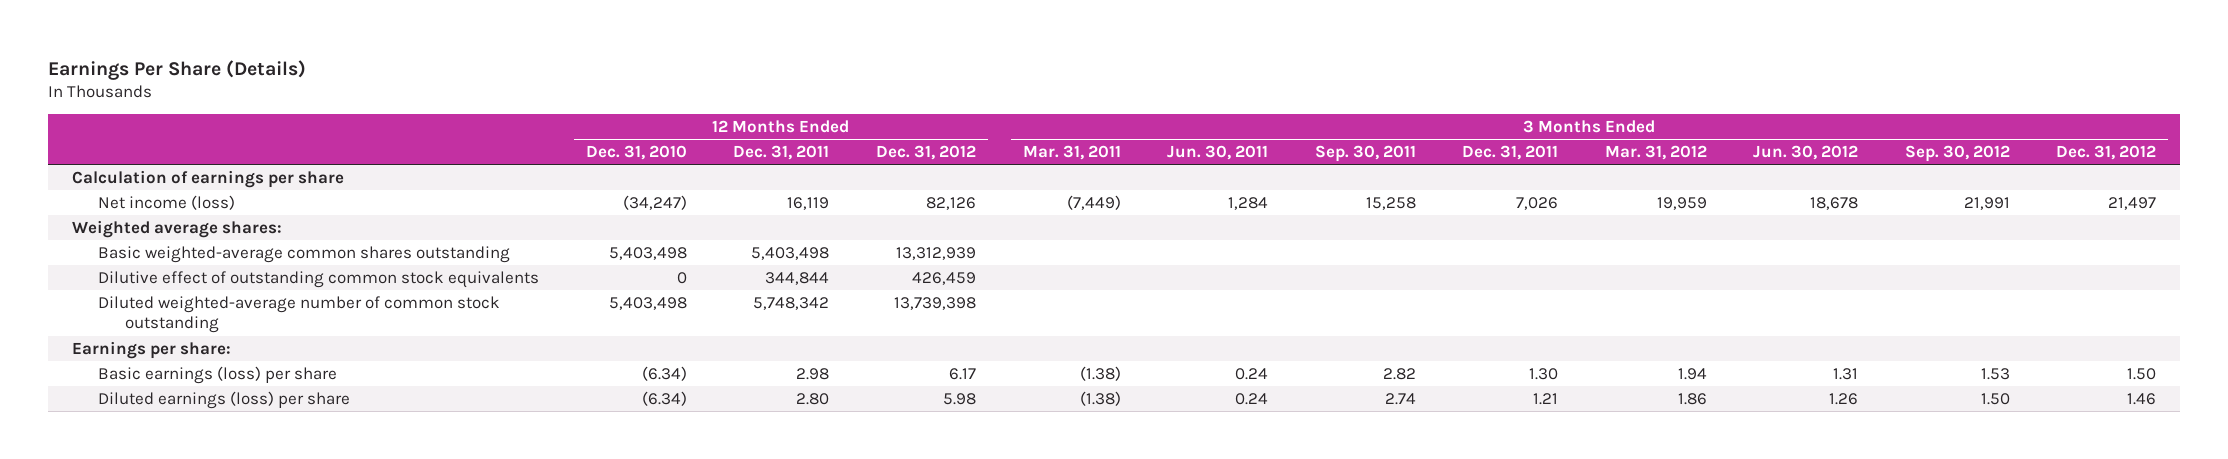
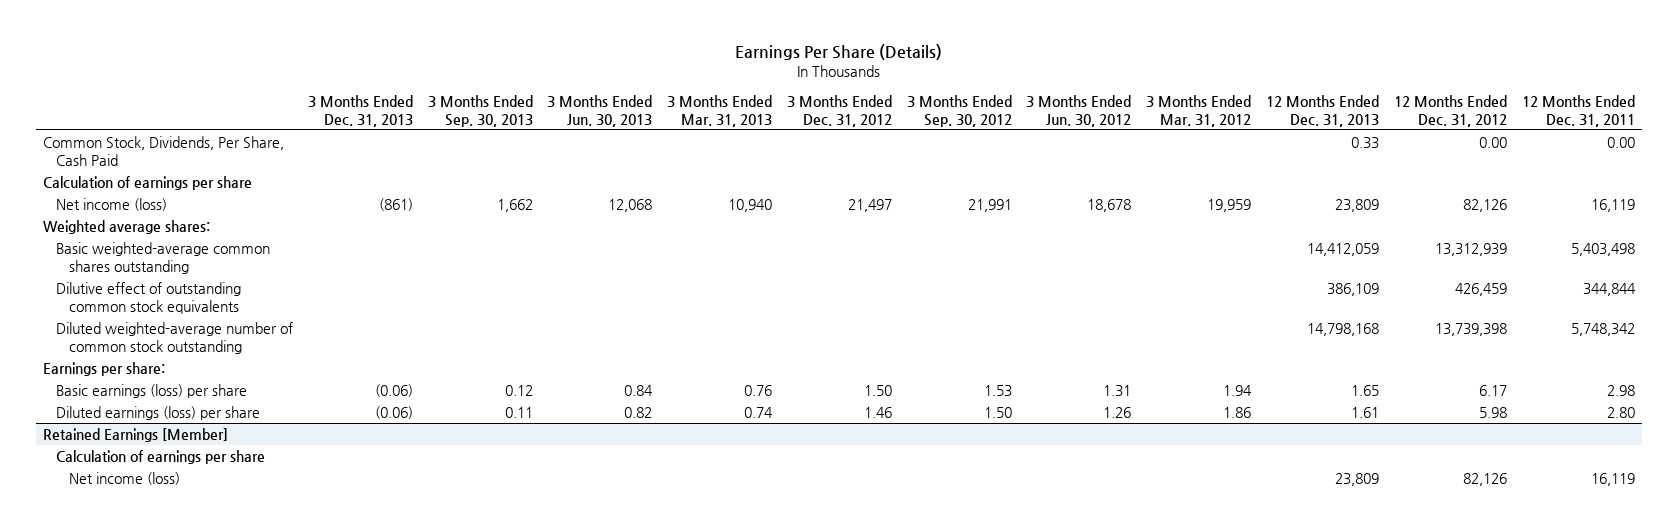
[585,145,687,161] Dec. 31, 2010 -> none
[1022,145,1121,161] Mar. 31, 2011 -> none
[1167,145,1269,161] Jun. 30, 2011 -> none
[1314,145,1416,163] Sep. 30, 2011 -> none
[1462,145,1559,161] Dec. 31, 2011 -> none
none -> [307,94,413,127] 3 Months Ended Dec. 31, 2013
none -> [427,94,533,127] 3 Months Ended Sep. 30, 2013
none -> [547,94,653,127] 3 Months Ended Jun. 30, 2013
none -> [667,94,773,127] 3 Months Ended Mar. 31, 2013
none -> [1266,94,1380,127] 12 Months Ended Dec. 31, 2013
none -> [43,136,285,166] Common Stock, Dividends, Per Share, Cash Paid
none -> [43,428,229,443] Retained Earnings [Member]
none -> [56,450,266,465] Calculation of earnings per share
none -> [69,472,181,486] Net income (loss)

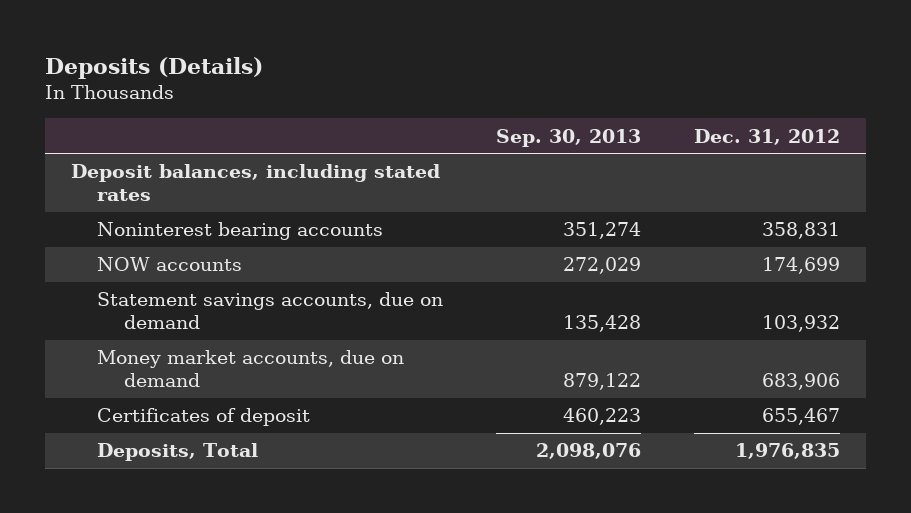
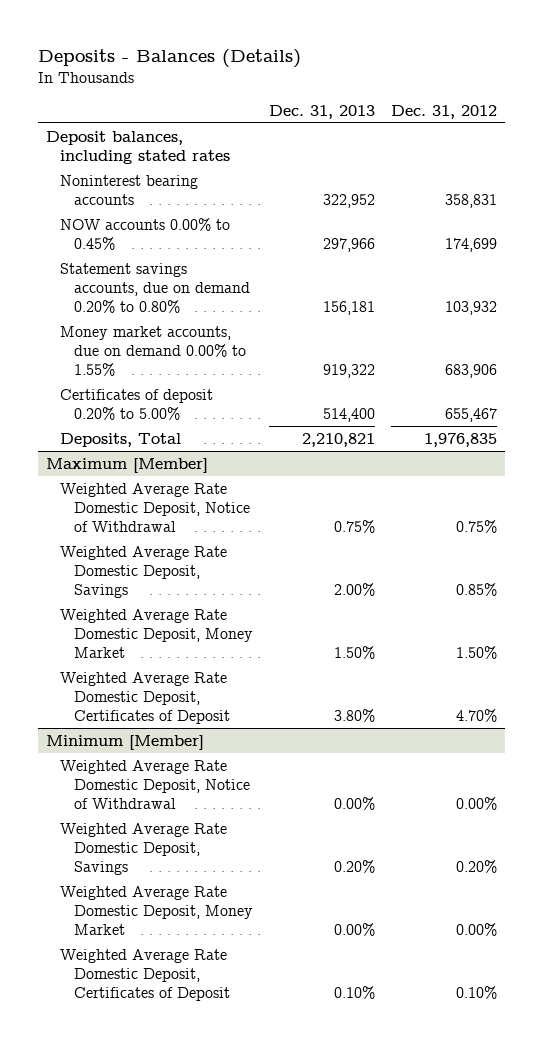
[44,56,263,79] Deposits (Details) -> [38,48,302,68] Deposits - Balances (Details)
[496,128,642,147] Sep. 30, 2013 -> none
none -> [269,104,376,119] Dec. 31, 2013
[97,257,243,272] NOW accounts -> [60,217,231,250] NOW accounts 0.00% to 0.45%
[97,292,444,330] Statement savings accounts, due on demand -> [60,262,251,313] Statement savings accounts, due on demand 0.20% to 0.80%
[97,350,405,388] Money market accounts, due on demand -> [60,325,247,376] Money market accounts, due on demand 0.00% to 1.55%
[97,408,311,427] Certificates of deposit -> [60,388,214,420] Certificates of deposit 0.20% to 5.00%
none -> [46,457,209,473] Maximum [Member]
none -> [60,482,251,532] Weighted Average Rate Domestic Deposit, Notice of Withdrawal
none -> [60,545,228,598] Weighted Average Rate Domestic Deposit, Savings
none -> [60,608,254,658] Weighted Average Rate Domestic Deposit, Money Market
none -> [60,671,231,724] Weighted Average Rate Domestic Deposit, Certificates of Deposit
none -> [46,734,205,750] Minimum [Member]
none -> [60,759,251,809] Weighted Average Rate Domestic Deposit, Notice of Withdrawal
none -> [60,822,228,875] Weighted Average Rate Domestic Deposit, Savings
none -> [60,885,254,935] Weighted Average Rate Domestic Deposit, Money Market
none -> [60,948,231,1001] Weighted Average Rate Domestic Deposit, Certificates of Deposit

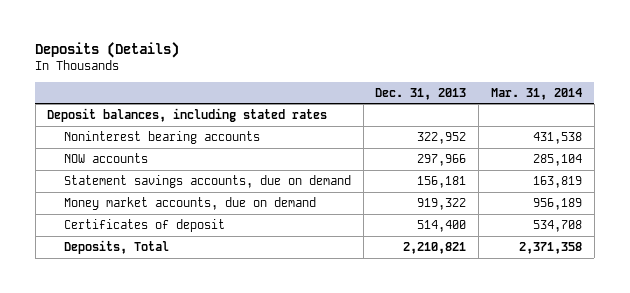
[38,48,302,68] Deposits - Balances (Details) -> [35,41,180,58] Deposits (Details)
[391,104,498,119] Dec. 31, 2012 -> none
none -> [491,87,583,100] Mar. 31, 2014
[60,217,231,250] NOW accounts 0.00% to 0.45% -> [63,153,148,164] NOW accounts
[60,262,251,313] Statement savings accounts, due on demand 0.20% to 0.80% -> [63,175,351,189] Statement savings accounts, due on demand
[60,325,247,376] Money market accounts, due on demand 0.00% to 1.55% -> [63,197,316,211] Money market accounts, due on demand
[60,388,214,420] Certificates of deposit 0.20% to 5.00% -> [63,219,225,233] Certificates of deposit
[46,457,209,473] Maximum [Member] -> none
[60,482,251,532] Weighted Average Rate Domestic Deposit, Notice of Withdrawal -> none
[60,545,228,598] Weighted Average Rate Domestic Deposit, Savings -> none
[60,608,254,658] Weighted Average Rate Domestic Deposit, Money Market -> none
[60,671,231,724] Weighted Average Rate Domestic Deposit, Certificates of Deposit -> none
[46,734,205,750] Minimum [Member] -> none
[60,759,251,809] Weighted Average Rate Domestic Deposit, Notice of Withdrawal -> none
[60,822,228,875] Weighted Average Rate Domestic Deposit, Savings -> none
[60,885,254,935] Weighted Average Rate Domestic Deposit, Money Market -> none
[60,948,231,1001] Weighted Average Rate Domestic Deposit, Certificates of Deposit -> none

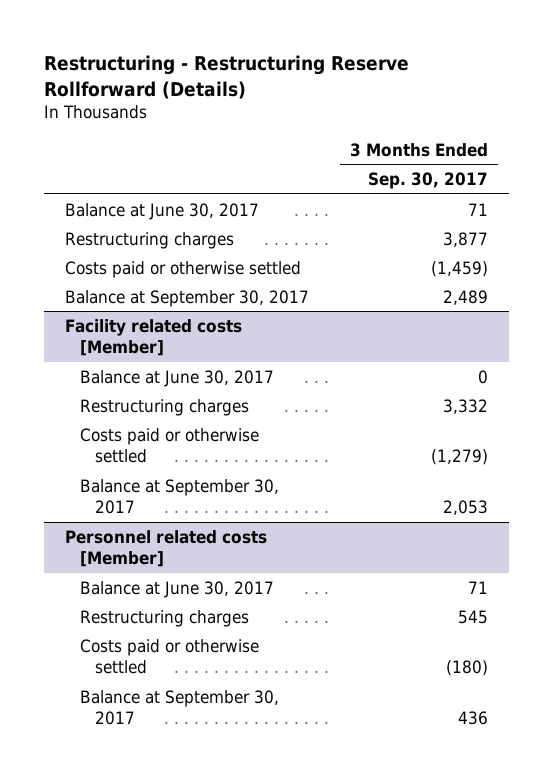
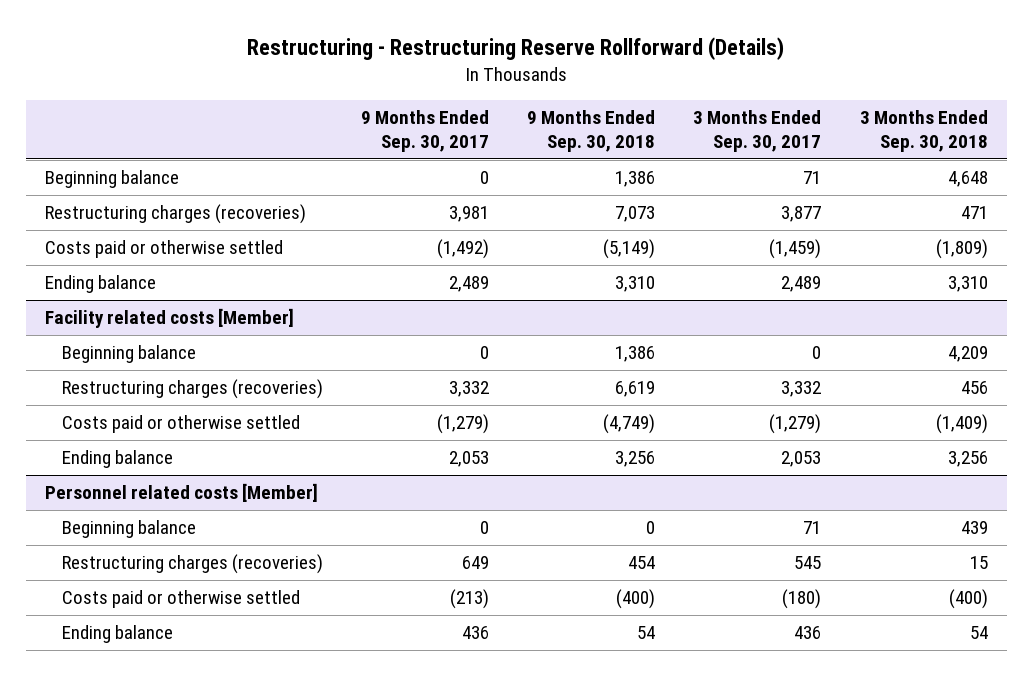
none -> [360,109,489,152] 9 Months Ended Sep. 30, 2017
none -> [527,109,656,152] 9 Months Ended Sep. 30, 2018
none -> [859,109,988,152] 3 Months Ended Sep. 30, 2018
[64,202,259,220] Balance at June 30, 2017 -> [45,170,180,189] Beginning balance
[64,231,234,249] Restructuring charges -> [45,204,307,225] Restructuring charges (recoveries)
[64,289,309,307] Balance at September 30, 2017 -> [45,275,157,294] Ending balance
[79,369,274,387] Balance at June 30, 2017 -> [61,345,196,364] Beginning balance
[79,398,249,416] Restructuring charges -> [61,379,323,400] Restructuring charges (recoveries)
[79,478,279,515] Balance at September 30, 2017 -> [61,450,173,469] Ending balance
[79,580,274,598] Balance at June 30, 2017 -> [61,520,196,539] Beginning balance
[79,609,249,627] Restructuring charges -> [61,554,323,575] Restructuring charges (recoveries)
[79,689,279,726] Balance at September 30, 2017 -> [61,625,173,644] Ending balance

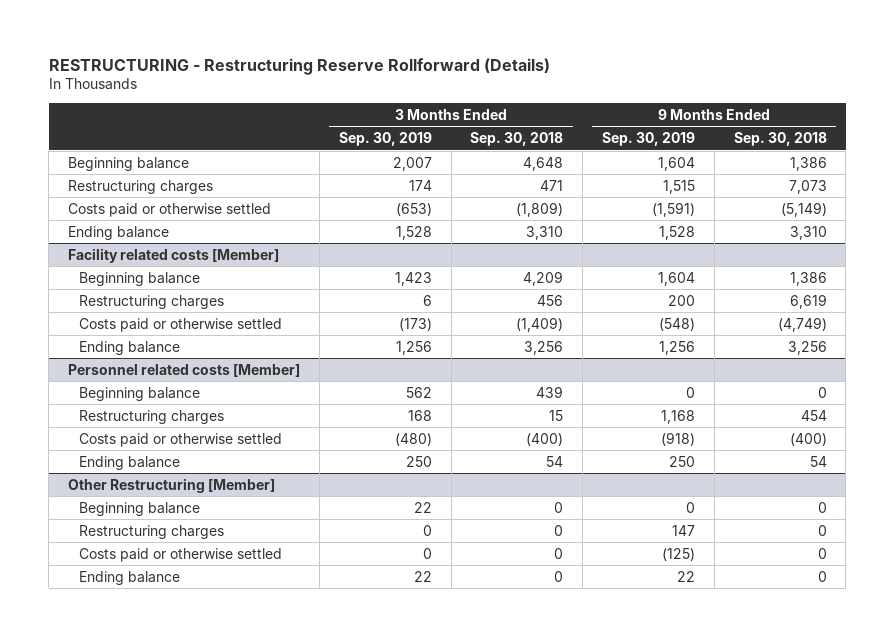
[247,37,785,61] Restructuring - Restructuring Reserve Rollforward (Details) -> [48,57,550,75] RESTRUCTURING - Restructuring Reserve Rollforward (Details)
[360,109,489,152] 9 Months Ended Sep. 30, 2017 -> none
[693,109,822,152] 3 Months Ended Sep. 30, 2017 -> none
none -> [338,132,432,147] Sep. 30, 2019
none -> [602,132,696,147] Sep. 30, 2019
[45,204,307,225] Restructuring charges (recoveries) -> [68,179,214,194] Restructuring charges
[61,379,323,400] Restructuring charges (recoveries) -> [79,294,225,309] Restructuring charges
[61,554,323,575] Restructuring charges (recoveries) -> [79,409,225,424] Restructuring charges
none -> [68,477,276,493] Other Restructuring [Member]
none -> [79,501,201,516] Beginning balance
none -> [79,524,225,539] Restructuring charges
none -> [79,547,283,562] Costs paid or otherwise settled
none -> [79,570,181,585] Ending balance

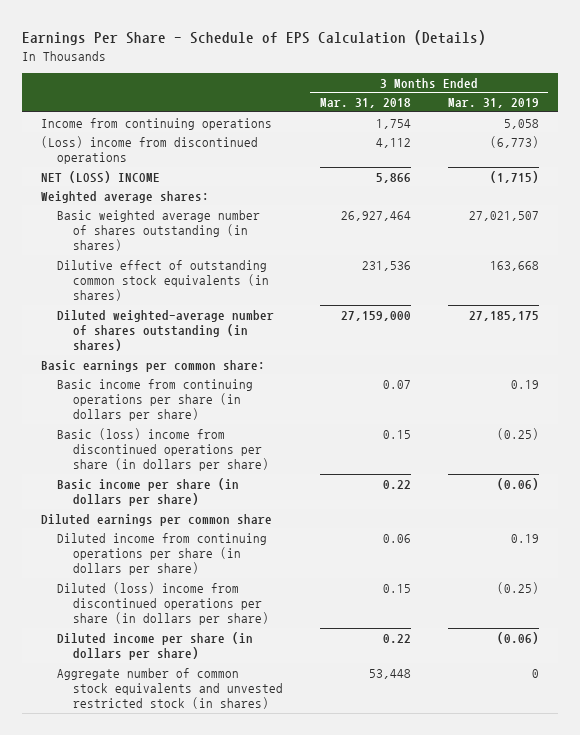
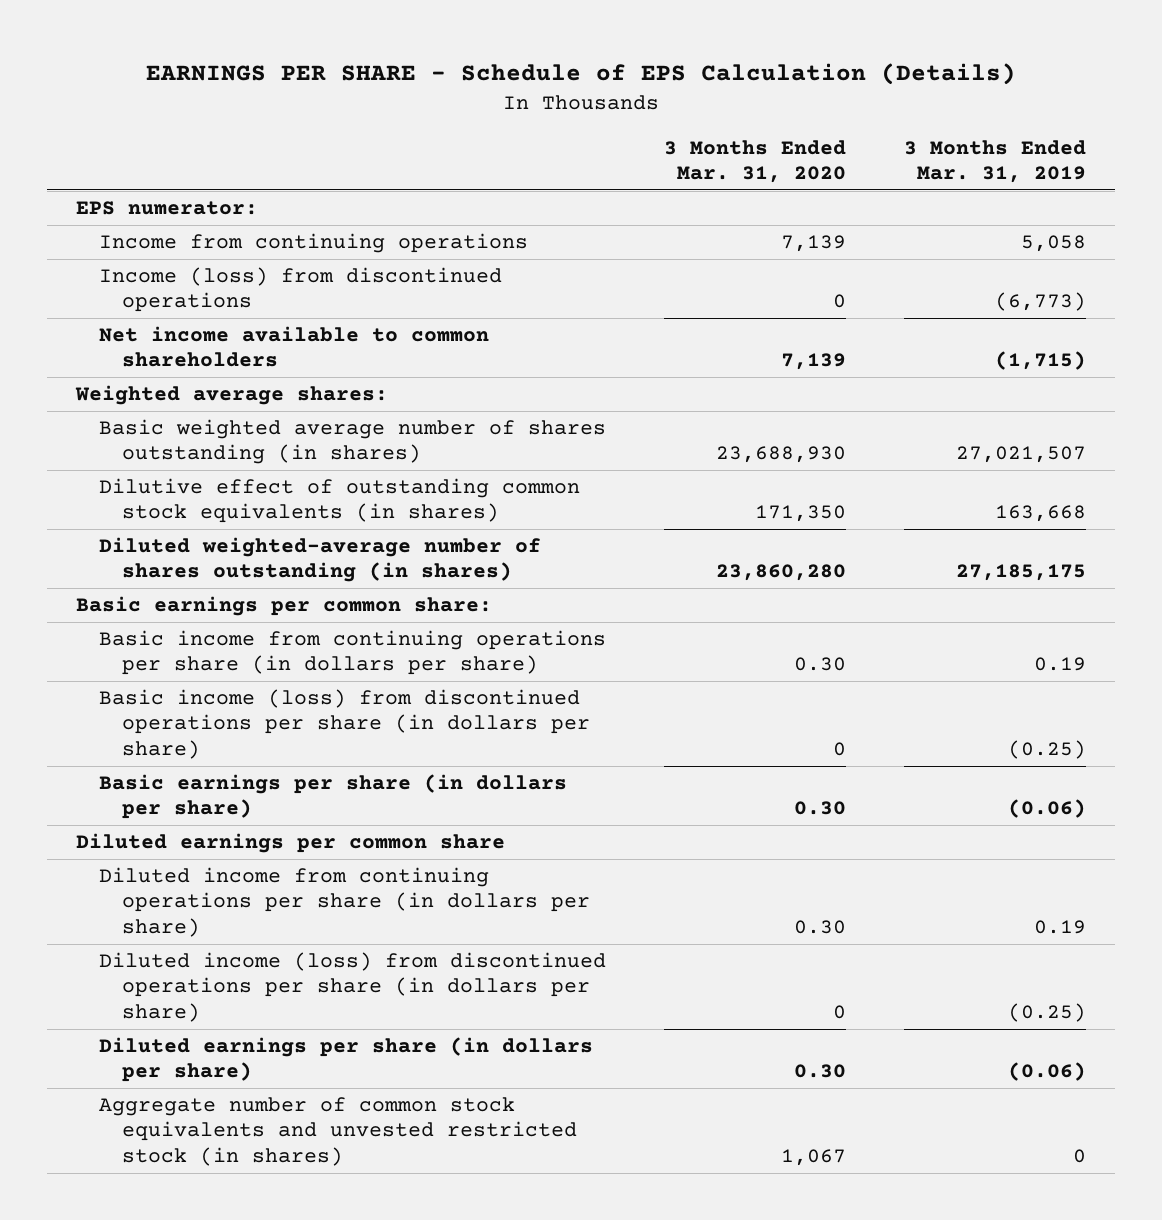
[22,30,487,46] Earnings Per Share - Schedule of EPS Calculation (Details) -> [145,63,1016,86] EARNINGS PER SHARE - Schedule of EPS Calculation (Details)
[319,98,411,109] Mar. 31, 2018 -> none
none -> [663,139,846,183] 3 Months Ended Mar. 31, 2020
none -> [75,201,258,216] EPS numerator:
[40,135,258,165] (Loss) income from discontinued operations -> [99,267,503,313] Income (loss) from discontinued operations
[40,170,160,183] NET (LOSS) INCOME -> [99,326,490,368] Net income available to common shareholders
[56,427,269,472] Basic (loss) income from discontinued operations per share (in dollars per share) -> [99,689,591,759] Basic income (loss) from discontinued operations per share (in dollars per share)
[56,477,239,507] Basic income per share (in dollars per share) -> [99,774,568,820] Basic earnings per share (in dollars per share)
[56,581,269,626] Diluted (loss) income from discontinued operations per share (in dollars per share) -> [99,952,607,1022] Diluted income (loss) from discontinued operations per share (in dollars per share)
[56,631,253,661] Diluted income per share (in dollars per share) -> [99,1037,594,1083] Diluted earnings per share (in dollars per share)

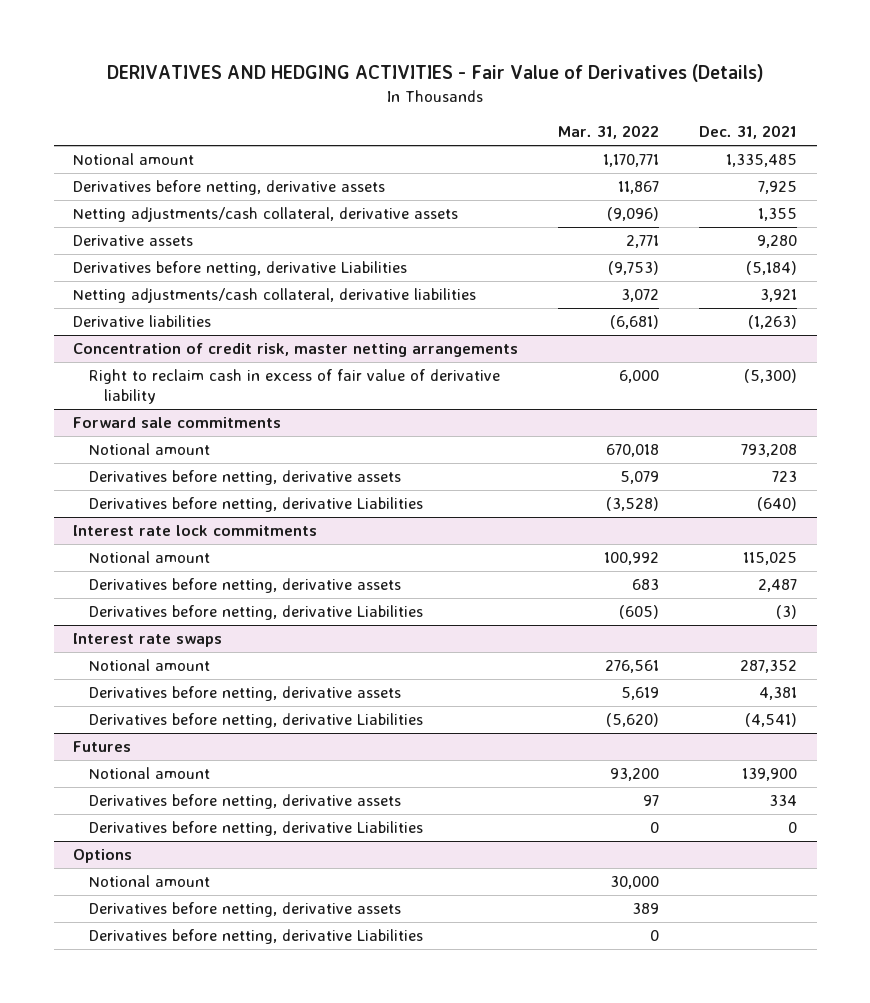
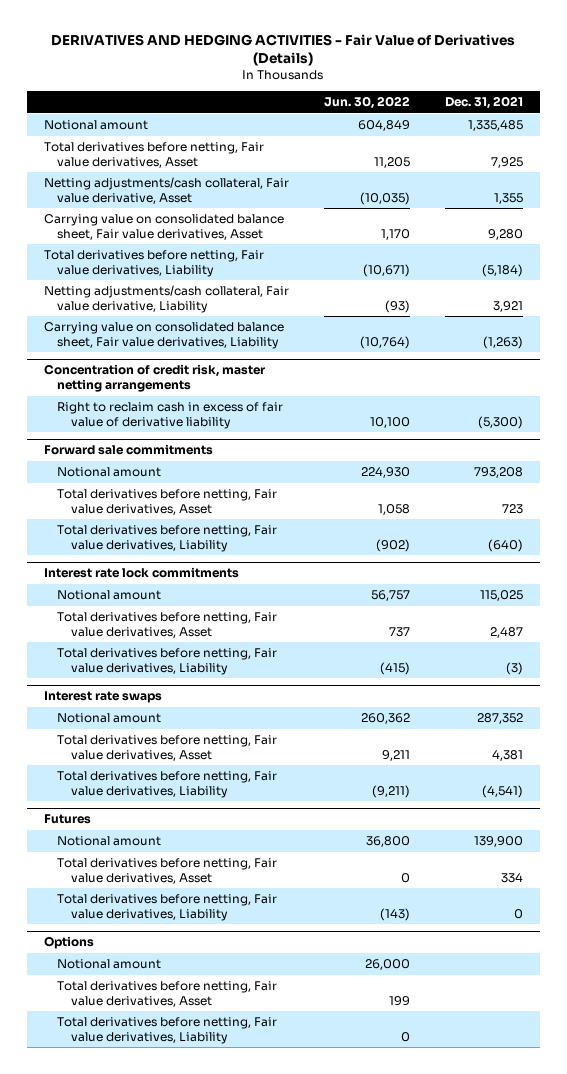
[558,125,660,140] Mar. 31, 2022 -> none
none -> [323,96,410,110] Jun. 30, 2022
[73,180,386,196] Derivatives before netting, derivative assets -> [43,142,264,168] Total derivatives before netting, Fair value derivatives, Asset
[73,207,459,223] Netting adjustments/cash collateral, derivative assets -> [43,177,289,204] Netting adjustments/cash collateral, Fair value derivative, Asset
[73,235,194,247] Derivative assets -> [43,214,284,240] Carrying value on consolidated balance sheet, Fair value derivatives, Asset
[73,261,408,277] Derivatives before netting, derivative Liabilities -> [43,250,264,277] Total derivatives before netting, Fair value derivatives, Liability
[73,288,477,304] Netting adjustments/cash collateral, derivative liabilities -> [43,285,289,313] Netting adjustments/cash collateral, Fair value derivative, Liability
[73,315,212,328] Derivative liabilities -> [43,322,284,349] Carrying value on consolidated balance sheet, Fair value derivatives, Liability
[88,470,401,486] Derivatives before netting, derivative assets -> [57,489,278,515] Total derivatives before netting, Fair value derivatives, Asset
[88,497,423,513] Derivatives before netting, derivative Liabilities -> [57,525,278,552] Total derivatives before netting, Fair value derivatives, Liability
[88,578,401,594] Derivatives before netting, derivative assets -> [57,612,278,638] Total derivatives before netting, Fair value derivatives, Asset
[88,605,423,621] Derivatives before netting, derivative Liabilities -> [57,648,278,675] Total derivatives before netting, Fair value derivatives, Liability
[88,686,401,702] Derivatives before netting, derivative assets -> [57,735,278,761] Total derivatives before netting, Fair value derivatives, Asset
[88,713,423,729] Derivatives before netting, derivative Liabilities -> [57,771,278,798] Total derivatives before netting, Fair value derivatives, Liability
[88,794,401,810] Derivatives before netting, derivative assets -> [57,858,278,884] Total derivatives before netting, Fair value derivatives, Asset
[88,821,423,837] Derivatives before netting, derivative Liabilities -> [57,894,278,921] Total derivatives before netting, Fair value derivatives, Liability
[88,902,401,918] Derivatives before netting, derivative assets -> [57,981,278,1007] Total derivatives before netting, Fair value derivatives, Asset
[88,929,423,945] Derivatives before netting, derivative Liabilities -> [57,1017,278,1044] Total derivatives before netting, Fair value derivatives, Liability

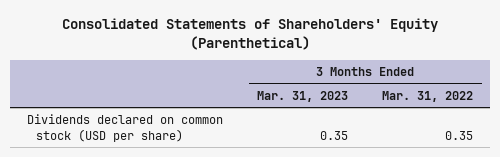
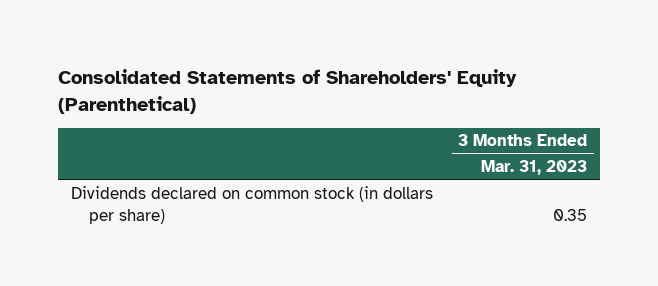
[382,91,474,103] Mar. 31, 2022 -> none
[27,114,224,142] Dividends declared on common stock (USD per share) -> [70,185,433,224] Dividends declared on common stock (in dollars per share)

